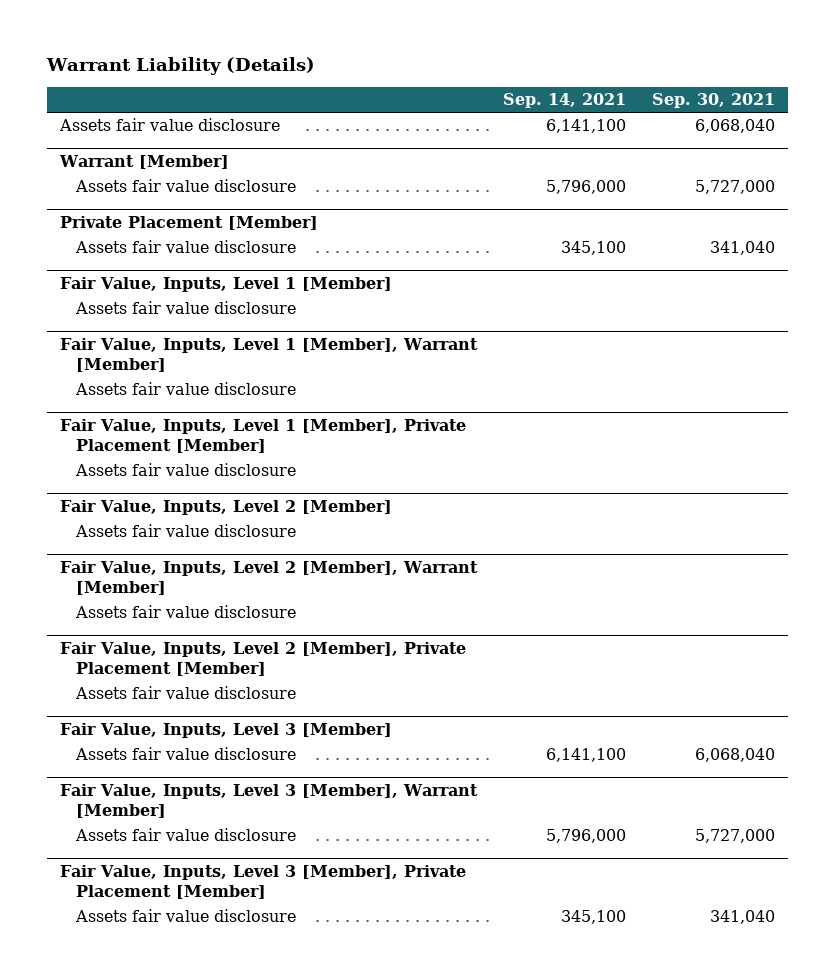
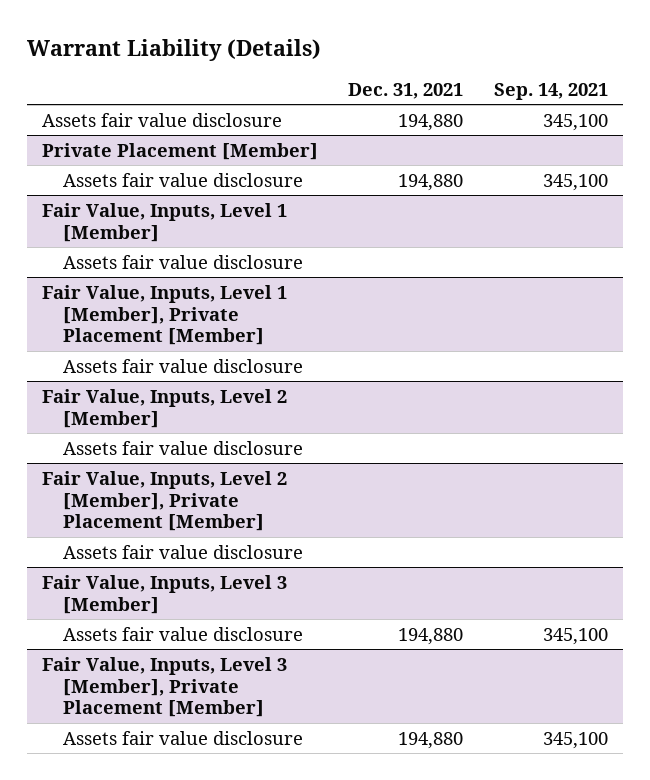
[652,93,776,109] Sep. 30, 2021 -> none
none -> [348,82,464,99] Dec. 31, 2021
[59,155,230,170] Warrant [Member] -> none
[74,179,296,193] Assets fair value disclosure -> none
[546,119,627,134] 6,141,100 -> [542,113,608,131] 345,100
[60,338,479,373] Fair Value, Inputs, Level 1 [Member], Warrant [Member] -> none
[74,382,296,396] Assets fair value disclosure -> none
[60,561,479,596] Fair Value, Inputs, Level 2 [Member], Warrant [Member] -> none
[74,605,296,619] Assets fair value disclosure -> none
[60,784,479,819] Fair Value, Inputs, Level 3 [Member], Warrant [Member] -> none
[74,828,296,842] Assets fair value disclosure -> none
[546,748,627,763] 6,141,100 -> [542,627,608,645] 345,100

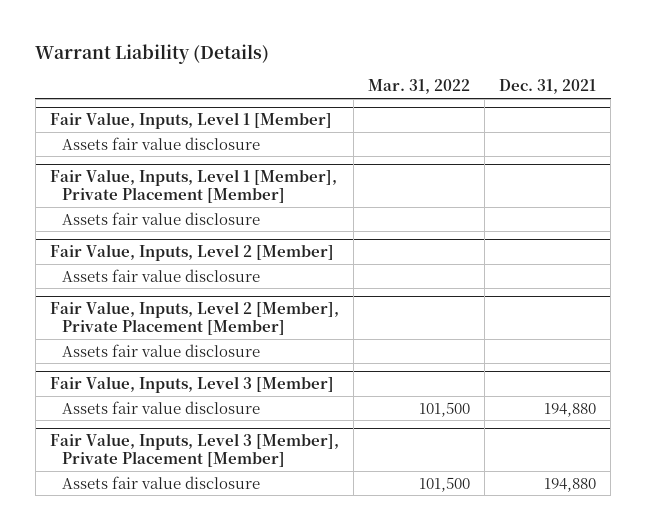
[493,82,608,100] Sep. 14, 2021 -> none
none -> [367,79,470,95] Mar. 31, 2022
[42,112,283,127] Assets fair value disclosure -> none
[42,142,319,160] Private Placement [Member] -> none
[62,172,303,187] Assets fair value disclosure -> none

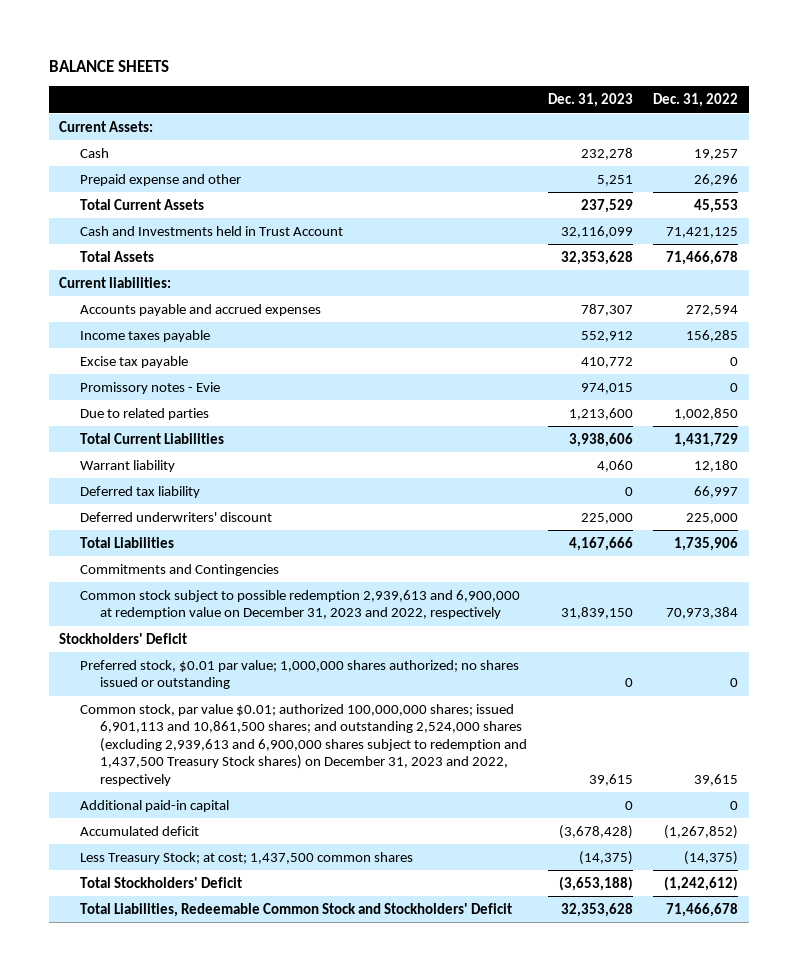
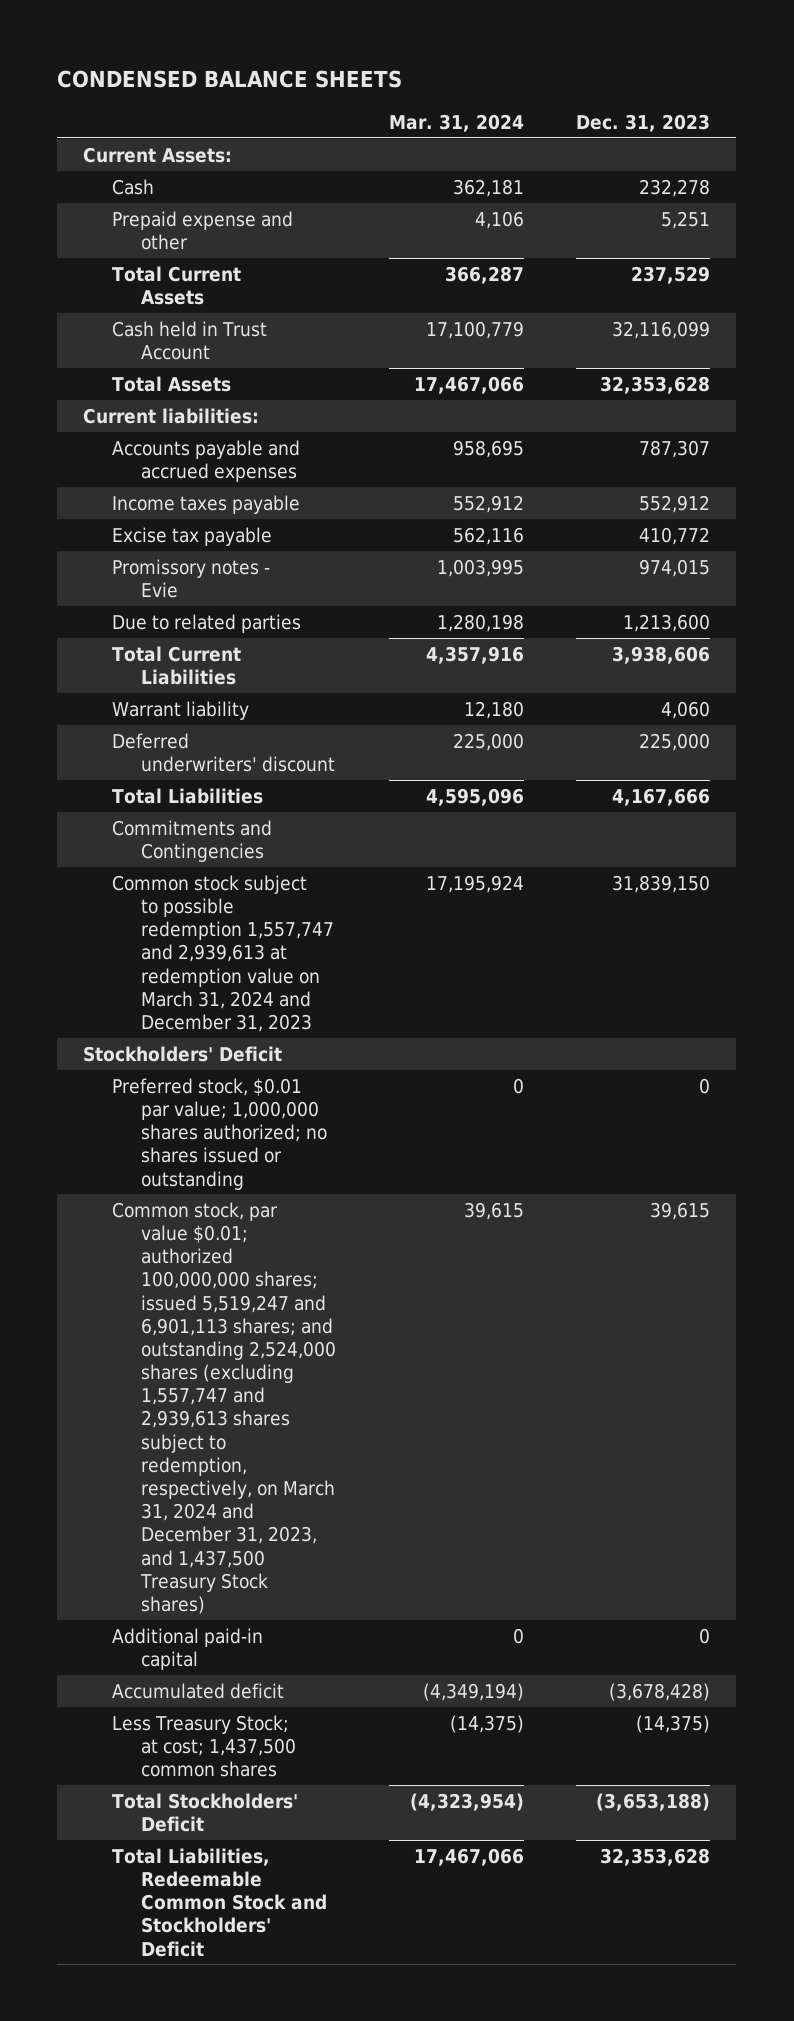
[49,59,170,72] BALANCE SHEETS -> [57,69,403,88] CONDENSED BALANCE SHEETS
[653,93,739,108] Dec. 31, 2022 -> none
none -> [388,113,524,132] Mar. 31, 2024
[79,225,343,236] Cash and Investments held in Trust Account -> [112,320,268,361] Cash held in Trust Account
[79,485,200,498] Deferred tax liability -> none
[79,589,520,620] Common stock subject to possible redemption 2,939,613 and 6,900,000 at redemption value on December 31, 2023 and 2022, respectively -> [112,874,335,1032] Common stock subject to possible redemption 1,557,747 and 2,939,613 at redemption value on March 31, 2024 and December 31, 2023
[79,703,528,786] Common stock, par value $0.01; authorized 100,000,000 shares; issued 6,901,113 and 10,861,500 shares; and outstanding 2,524,000 shares (excluding 2,939,613 and 6,900,000 shares subject to redemption and 1,437,500 Treasury Stock shares) on December 31, 2023 and 2022, respectively -> [112,1201,337,1614] Common stock, par value $0.01; authorized 100,000,000 shares; issued 5,519,247 and 6,901,113 shares; and outstanding 2,524,000 shares (excluding 1,557,747 and 2,939,613 shares subject to redemption, respectively, on March 31, 2024 and December 31, 2023, and 1,437,500 Treasury Stock shares)

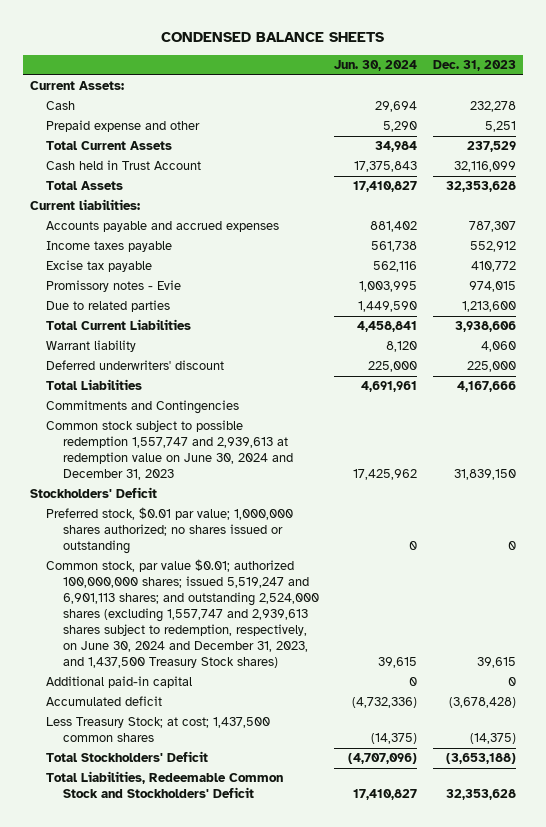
[388,113,524,132] Mar. 31, 2024 -> none
none -> [334,59,418,71] Jun. 30, 2024
[112,874,335,1032] Common stock subject to possible redemption 1,557,747 and 2,939,613 at redemption value on March 31, 2024 and December 31, 2023 -> [46,420,293,481] Common stock subject to possible redemption 1,557,747 and 2,939,613 at redemption value on June 30, 2024 and December 31, 2023
[112,1201,337,1614] Common stock, par value $0.01; authorized 100,000,000 shares; issued 5,519,247 and 6,901,113 shares; and outstanding 2,524,000 shares (excluding 1,557,747 and 2,939,613 shares subject to redemption, respectively, on March 31, 2024 and December 31, 2023, and 1,437,500 Treasury Stock shares) -> [46,559,319,669] Common stock, par value $0.01; authorized 100,000,000 shares; issued 5,519,247 and 6,901,113 shares; and outstanding 2,524,000 shares (excluding 1,557,747 and 2,939,613 shares subject to redemption, respectively, on June 30, 2024 and December 31, 2023, and 1,437,500 Treasury Stock shares)

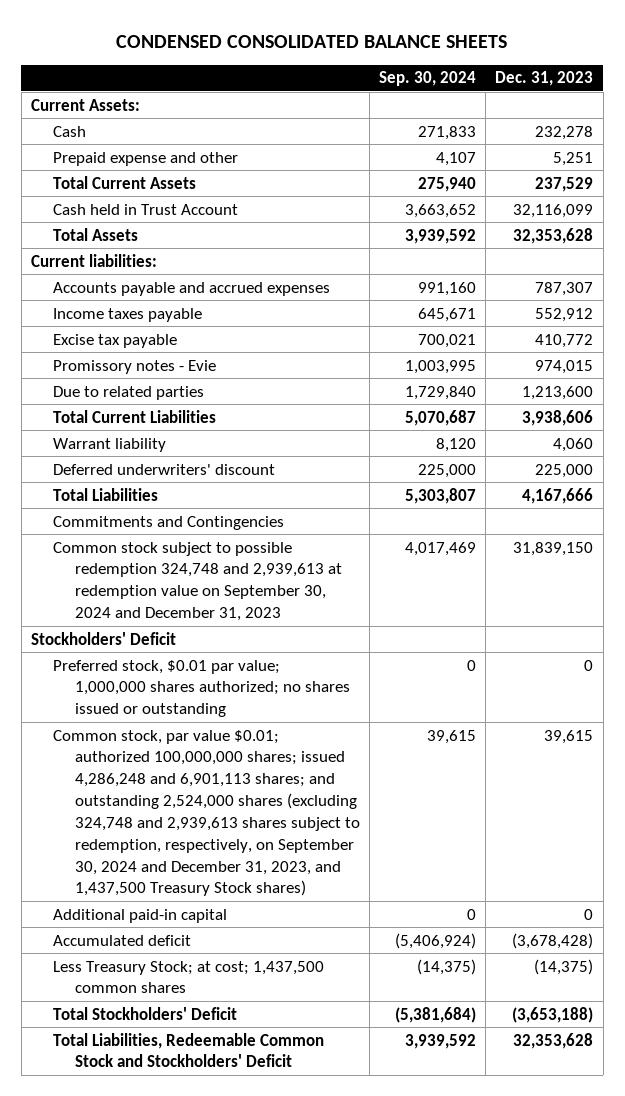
[160,32,384,43] CONDENSED BALANCE SHEETS -> [116,34,508,48] CONDENSED CONSOLIDATED BALANCE SHEETS
[334,59,418,71] Jun. 30, 2024 -> none
none -> [379,71,477,87] Sep. 30, 2024
[46,420,293,481] Common stock subject to possible redemption 1,557,747 and 2,939,613 at redemption value on June 30, 2024 and December 31, 2023 -> [53,541,342,622] Common stock subject to possible redemption 324,748 and 2,939,613 at redemption value on September 30, 2024 and December 31, 2023
[46,559,319,669] Common stock, par value $0.01; authorized 100,000,000 shares; issued 5,519,247 and 6,901,113 shares; and outstanding 2,524,000 shares (excluding 1,557,747 and 2,939,613 shares subject to redemption, respectively, on June 30, 2024 and December 31, 2023, and 1,437,500 Treasury Stock shares) -> [53,729,360,897] Common stock, par value $0.01; authorized 100,000,000 shares; issued 4,286,248 and 6,901,113 shares; and outstanding 2,524,000 shares (excluding 324,748 and 2,939,613 shares subject to redemption, respectively, on September 30, 2024 and December 31, 2023, and 1,437,500 Treasury Stock shares)

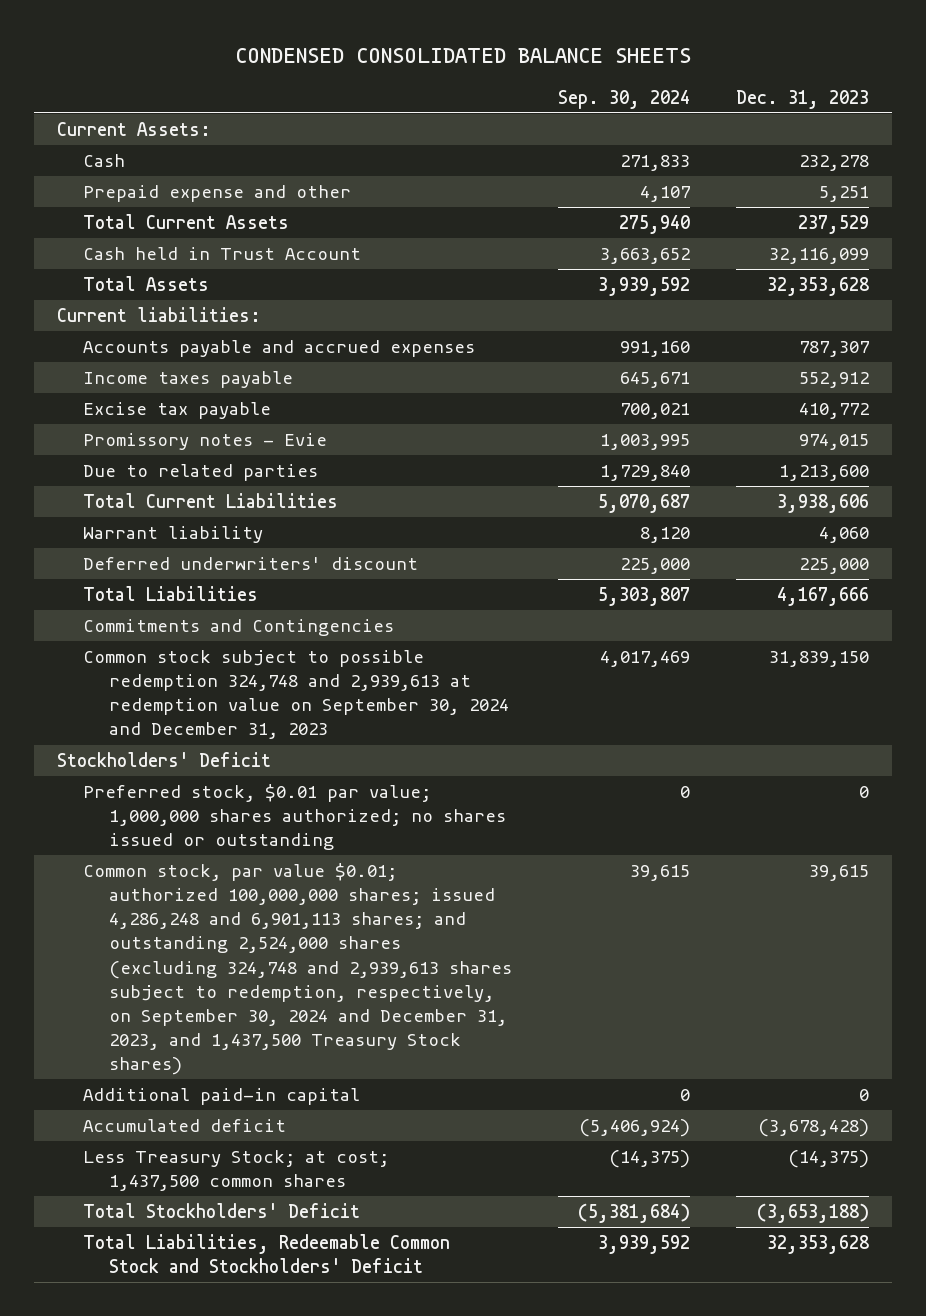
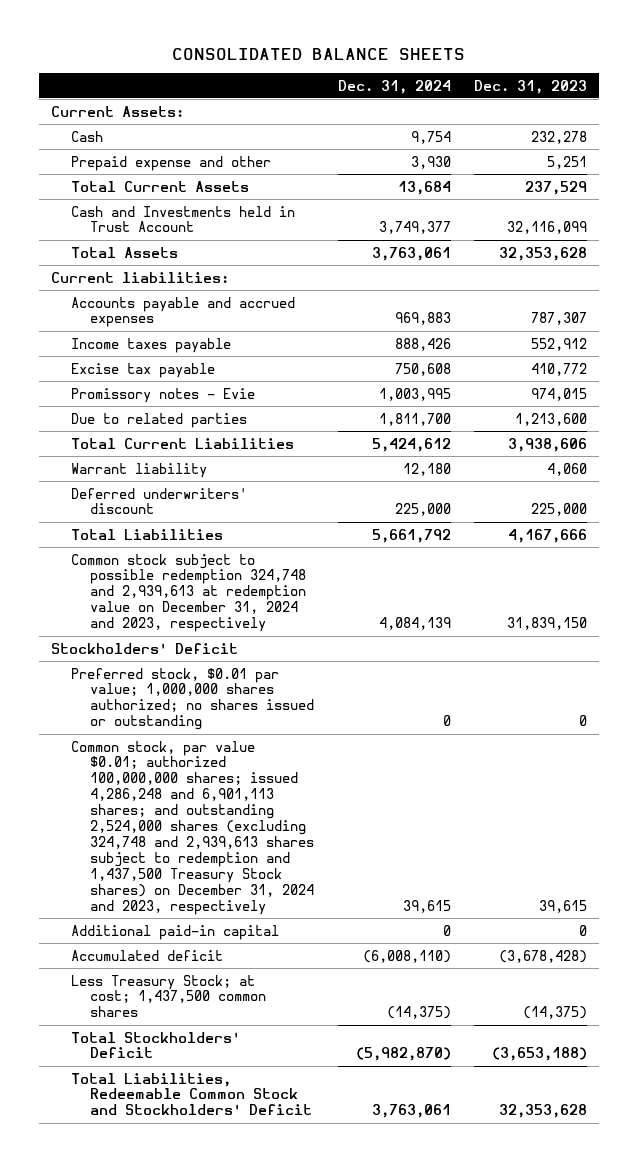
[235,47,692,63] CONDENSED CONSOLIDATED BALANCE SHEETS -> [172,47,466,60] CONSOLIDATED BALANCE SHEETS
[558,89,691,109] Sep. 30, 2024 -> none
none -> [337,79,451,94] Dec. 31, 2024
[83,247,362,261] Cash held in Trust Account -> [70,205,295,233] Cash and Investments held in Trust Account
[83,619,395,637] Commitments and Contingencies -> none
[83,650,510,740] Common stock subject to possible redemption 324,748 and 2,939,613 at redemption value on September 30, 2024 and December 31, 2023 -> [70,553,307,633] Common stock subject to possible redemption 324,748 and 2,939,613 at redemption value on December 31, 2024 and 2023, respectively
[83,863,513,1076] Common stock, par value $0.01; authorized 100,000,000 shares; issued 4,286,248 and 6,901,113 shares; and outstanding 2,524,000 shares (excluding 324,748 and 2,939,613 shares subject to redemption, respectively, on September 30, 2024 and December 31, 2023, and 1,437,500 Treasury Stock shares) -> [70,740,315,915] Common stock, par value $0.01; authorized 100,000,000 shares; issued 4,286,248 and 6,901,113 shares; and outstanding 2,524,000 shares (excluding 324,748 and 2,939,613 shares subject to redemption and 1,437,500 Treasury Stock shares) on December 31, 2024 and 2023, respectively

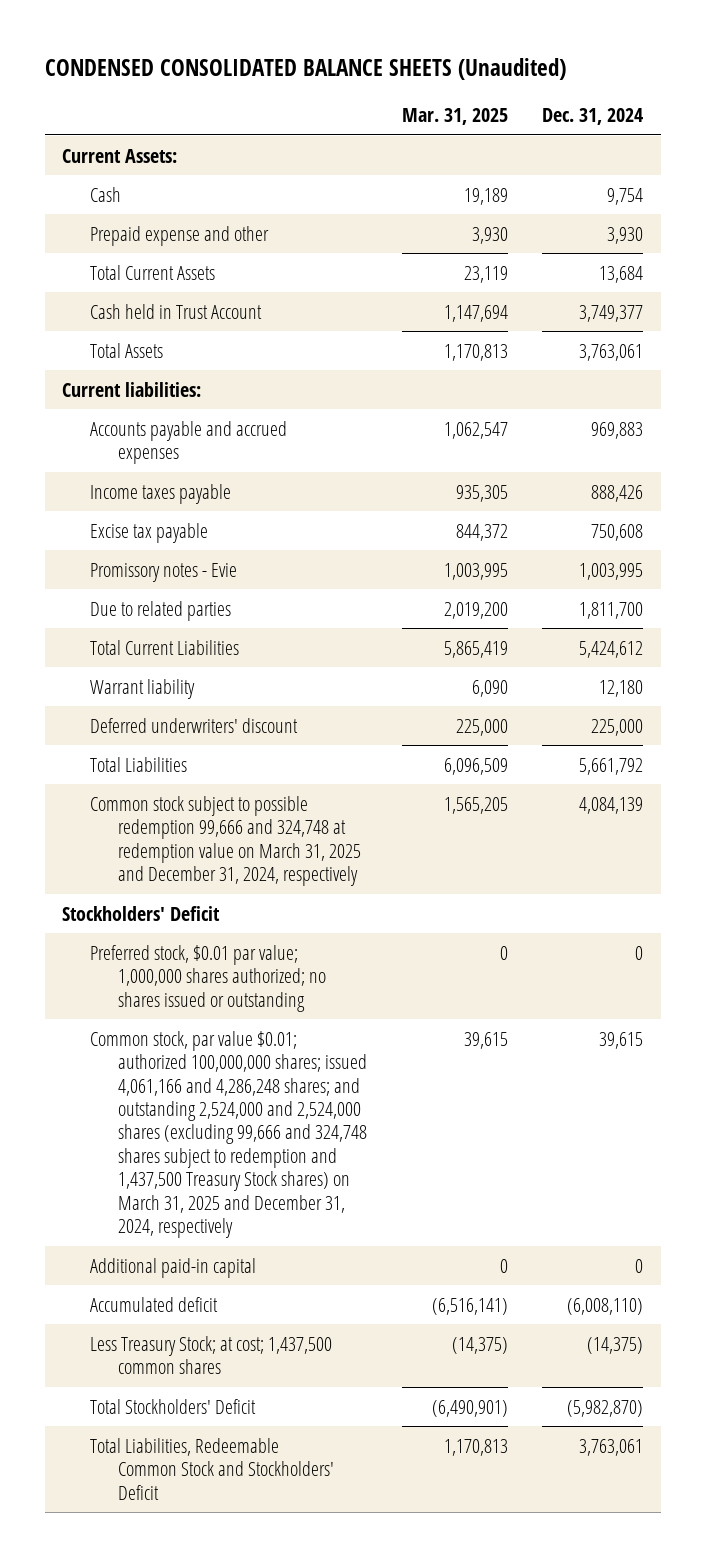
[172,47,466,60] CONSOLIDATED BALANCE SHEETS -> [44,57,566,80] CONDENSED CONSOLIDATED BALANCE SHEETS (Unaudited)
[474,79,588,94] Dec. 31, 2023 -> none
none -> [401,108,508,126] Mar. 31, 2025
[70,205,295,233] Cash and Investments held in Trust Account -> [89,303,262,319] Cash held in Trust Account
[70,553,307,633] Common stock subject to possible redemption 324,748 and 2,939,613 at redemption value on December 31, 2024 and 2023, respectively -> [89,795,362,887] Common stock subject to possible redemption 99,666 and 324,748 at redemption value on March 31, 2025 and December 31, 2024, respectively
[70,740,315,915] Common stock, par value $0.01; authorized 100,000,000 shares; issued 4,286,248 and 6,901,113 shares; and outstanding 2,524,000 shares (excluding 324,748 and 2,939,613 shares subject to redemption and 1,437,500 Treasury Stock shares) on December 31, 2024 and 2023, respectively -> [89,1030,368,1239] Common stock, par value $0.01; authorized 100,000,000 shares; issued 4,061,166 and 4,286,248 shares; and outstanding 2,524,000 and 2,524,000 shares (excluding 99,666 and 324,748 shares subject to redemption and 1,437,500 Treasury Stock shares) on March 31, 2025 and December 31, 2024, respectively

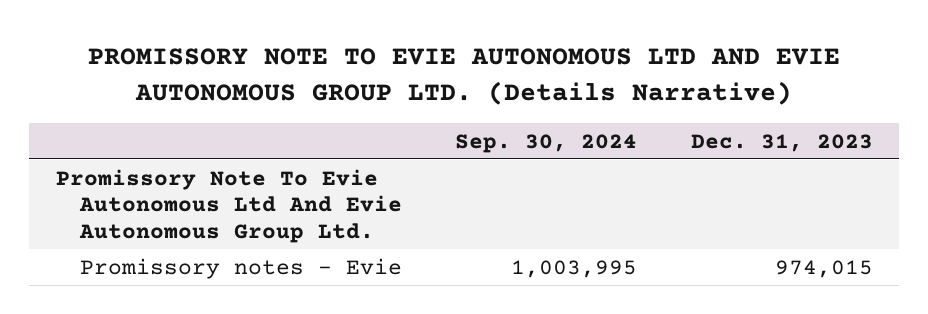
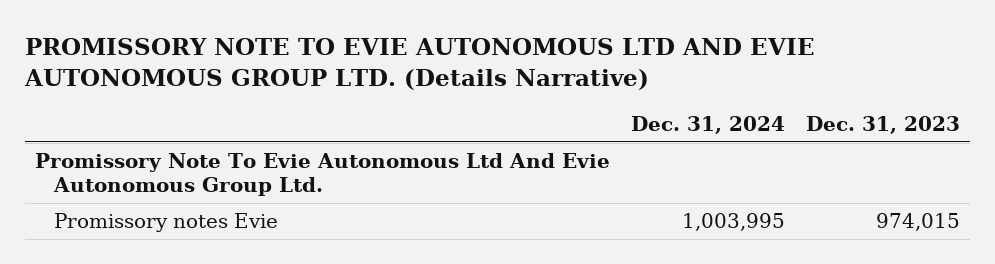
[455,133,638,153] Sep. 30, 2024 -> none
none -> [630,116,785,135] Dec. 31, 2024
[80,257,403,279] Promissory notes - Evie -> [54,213,279,233] Promissory notes Evie

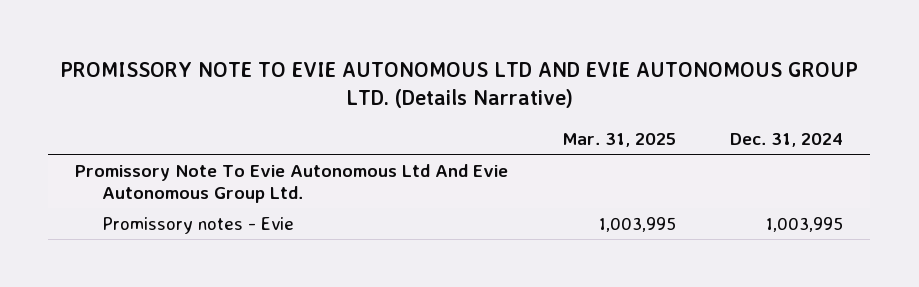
[805,116,960,135] Dec. 31, 2023 -> none
none -> [562,133,677,148] Mar. 31, 2025
[54,213,279,233] Promissory notes Evie -> [101,216,294,234] Promissory notes - Evie

